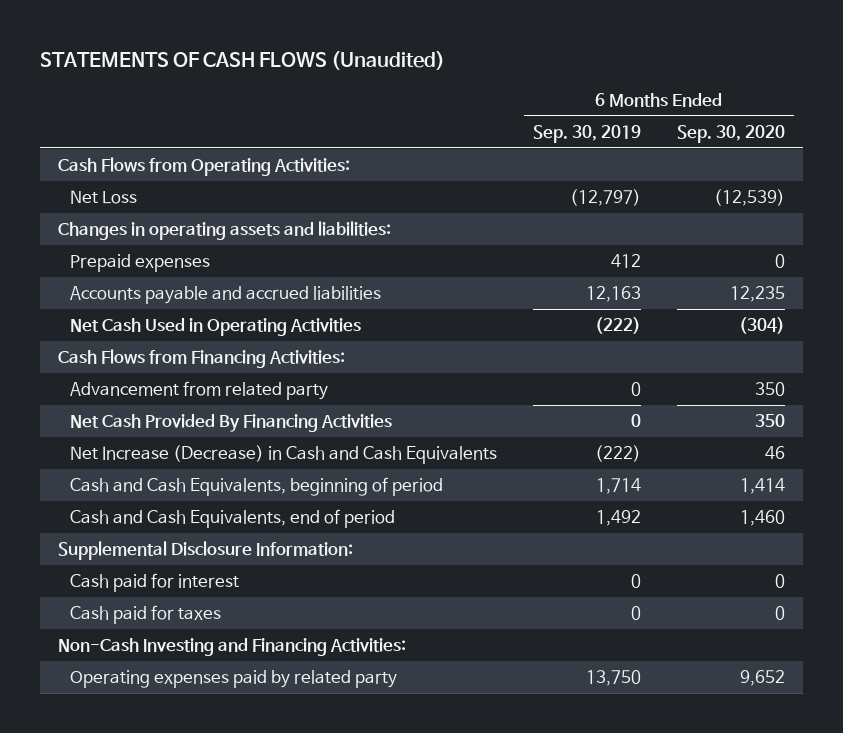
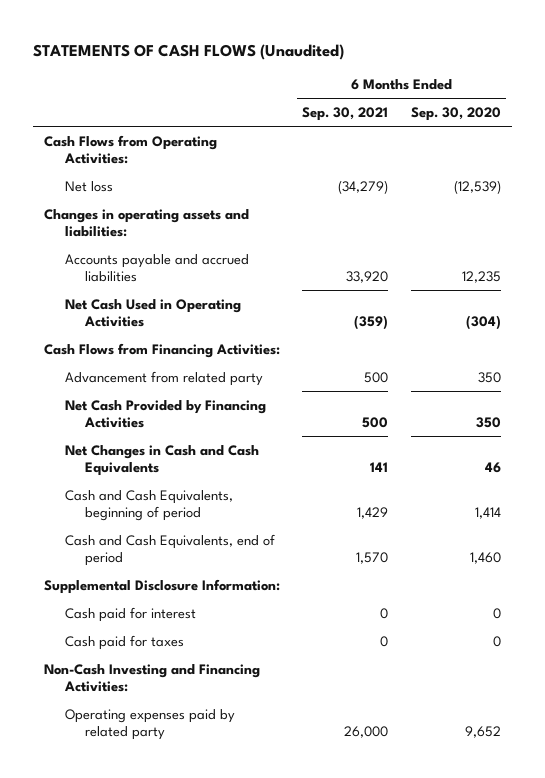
[533,124,642,143] Sep. 30, 2019 -> none
none -> [302,107,389,122] Sep. 30, 2021
[70,190,138,205] Net Loss -> [64,180,113,192] Net loss
[70,254,211,273] Prepaid expenses -> none
[70,414,393,433] Net Cash Provided By Financing Activities -> [64,399,266,429] Net Cash Provided by Financing Activities
[70,445,498,465] Net Increase (Decrease) in Cash and Cash Equivalents -> [64,444,259,477] Net Changes in Cash and Cash Equivalents

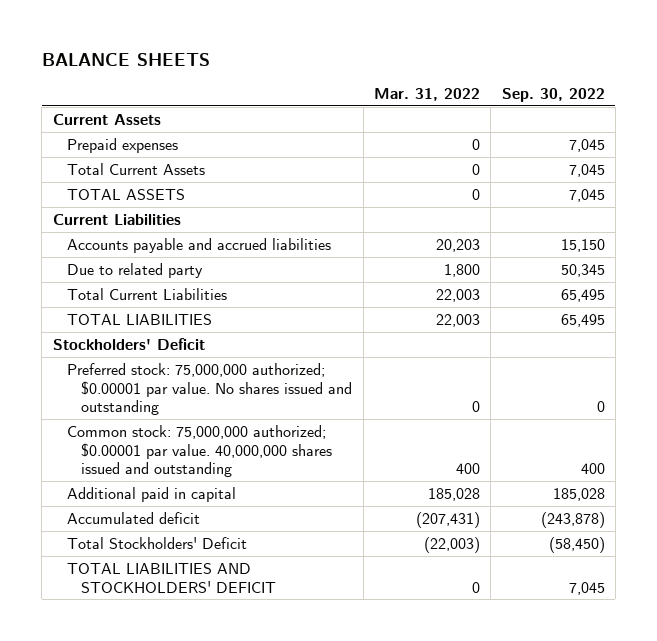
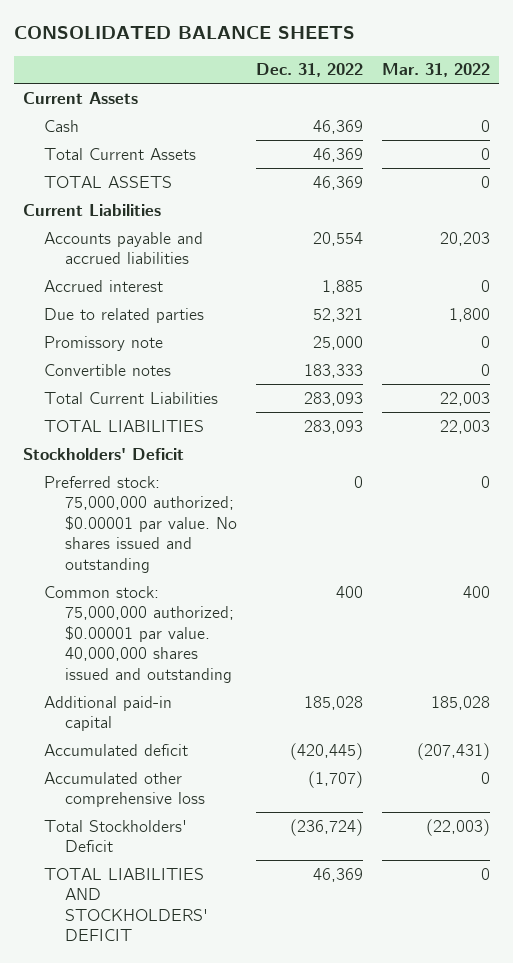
[41,52,210,66] BALANCE SHEETS -> [13,26,355,40] CONSOLIDATED BALANCE SHEETS
[501,87,605,102] Sep. 30, 2022 -> none
none -> [256,63,364,78] Dec. 31, 2022
[67,137,179,153] Prepaid expenses -> none
none -> [44,119,80,132] Cash
none -> [44,279,164,292] Accrued interest
[67,262,204,278] Due to related party -> [44,307,205,323] Due to related parties
none -> [44,335,164,351] Promissory note
none -> [44,363,172,376] Convertible notes
[67,486,237,502] Additional paid in capital -> [44,695,173,732] Additional paid-in capital
none -> [44,771,206,808] Accumulated other comprehensive loss

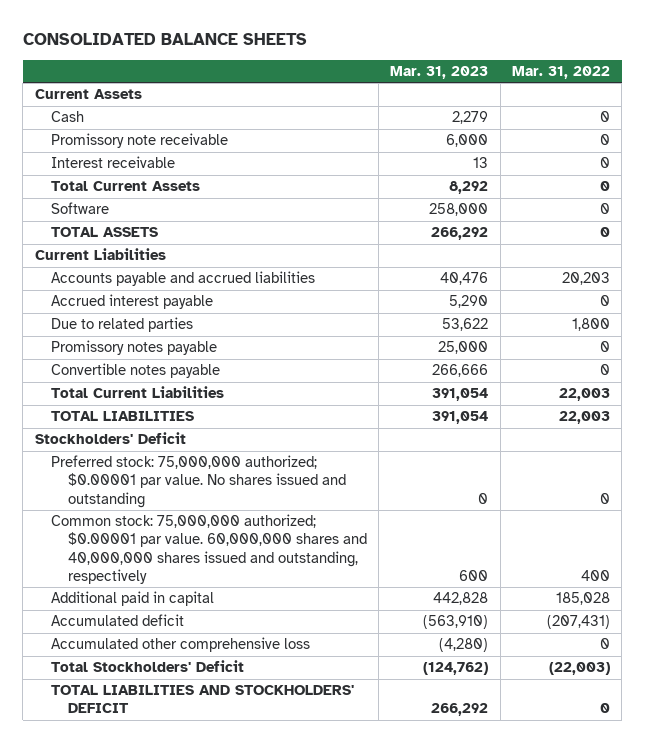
[256,63,364,78] Dec. 31, 2022 -> none
none -> [390,65,489,79] Mar. 31, 2023
none -> [51,133,229,149] Promissory note receivable
none -> [51,156,176,169] Interest receivable
none -> [51,202,110,215] Software
[44,279,164,292] Accrued interest -> [51,294,214,310] Accrued interest payable
[44,335,164,351] Promissory note -> none
none -> [51,340,218,356] Promissory notes payable
[44,363,172,376] Convertible notes -> [51,363,221,379] Convertible notes payable
[44,585,235,683] Common stock: 75,000,000 authorized; $0.00001 par value. 40,000,000 shares issued and outstanding -> [51,514,367,584] Common stock: 75,000,000 authorized; $0.00001 par value. 60,000,000 shares and 40,000,000 shares issued and outstanding, respectively
[44,695,173,732] Additional paid-in capital -> [51,591,215,607] Additional paid in capital

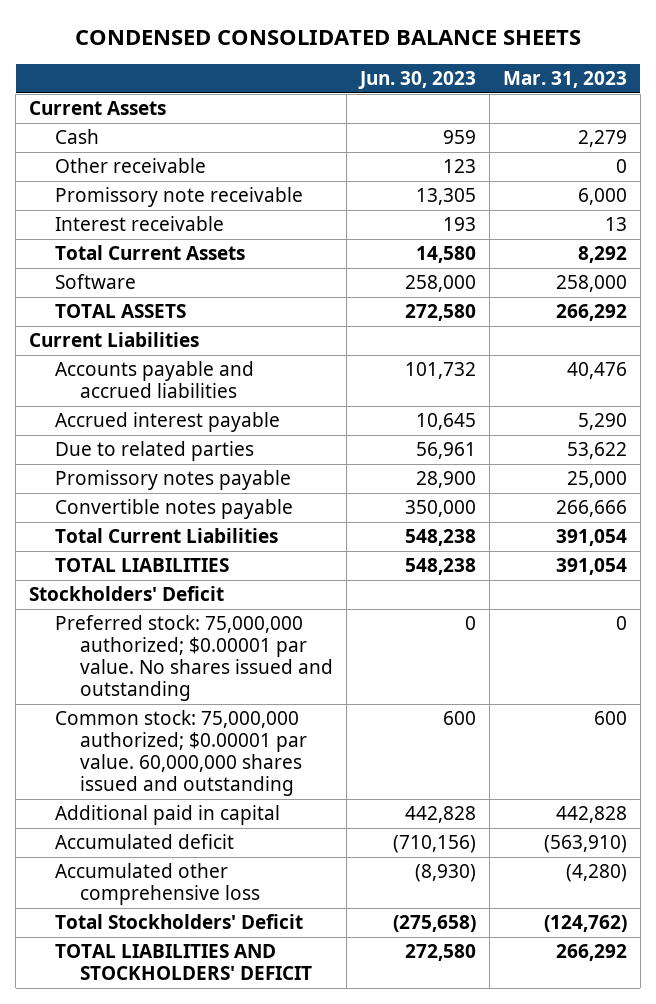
[22,33,307,46] CONSOLIDATED BALANCE SHEETS -> [75,30,582,46] CONDENSED CONSOLIDATED BALANCE SHEETS
[512,65,611,79] Mar. 31, 2022 -> none
none -> [358,71,477,90] Jun. 30, 2023
none -> [54,158,206,174] Other receivable
[51,514,367,584] Common stock: 75,000,000 authorized; $0.00001 par value. 60,000,000 shares and 40,000,000 shares issued and outstanding, respectively -> [54,710,308,797] Common stock: 75,000,000 authorized; $0.00001 par value. 60,000,000 shares issued and outstanding

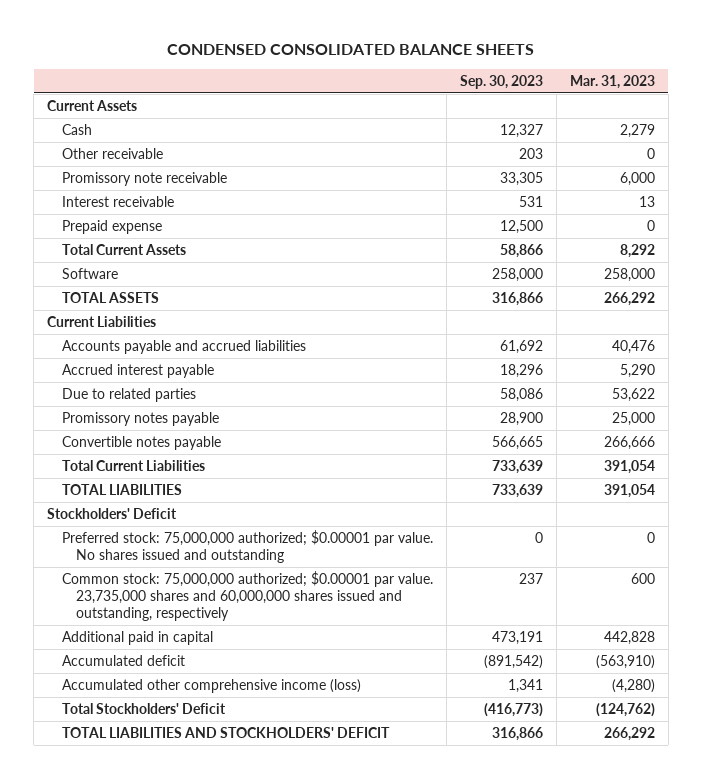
[358,71,477,90] Jun. 30, 2023 -> none
none -> [459,75,543,90] Sep. 30, 2023
none -> [61,219,162,234] Prepaid expense
[54,710,308,797] Common stock: 75,000,000 authorized; $0.00001 par value. 60,000,000 shares issued and outstanding -> [61,570,433,622] Common stock: 75,000,000 authorized; $0.00001 par value. 23,735,000 shares and 60,000,000 shares issued and outstanding, respectively
[54,863,261,906] Accumulated other comprehensive loss -> [61,678,361,693] Accumulated other comprehensive income (loss)

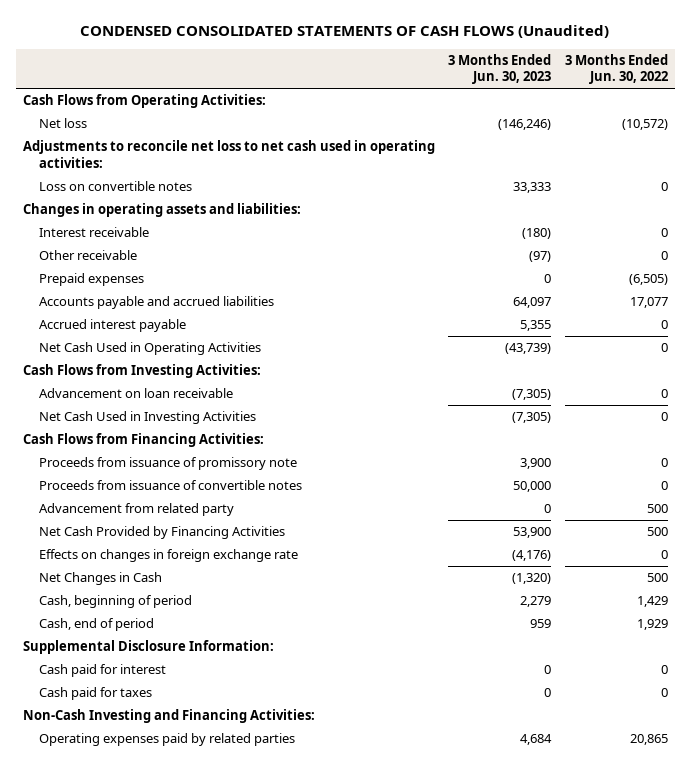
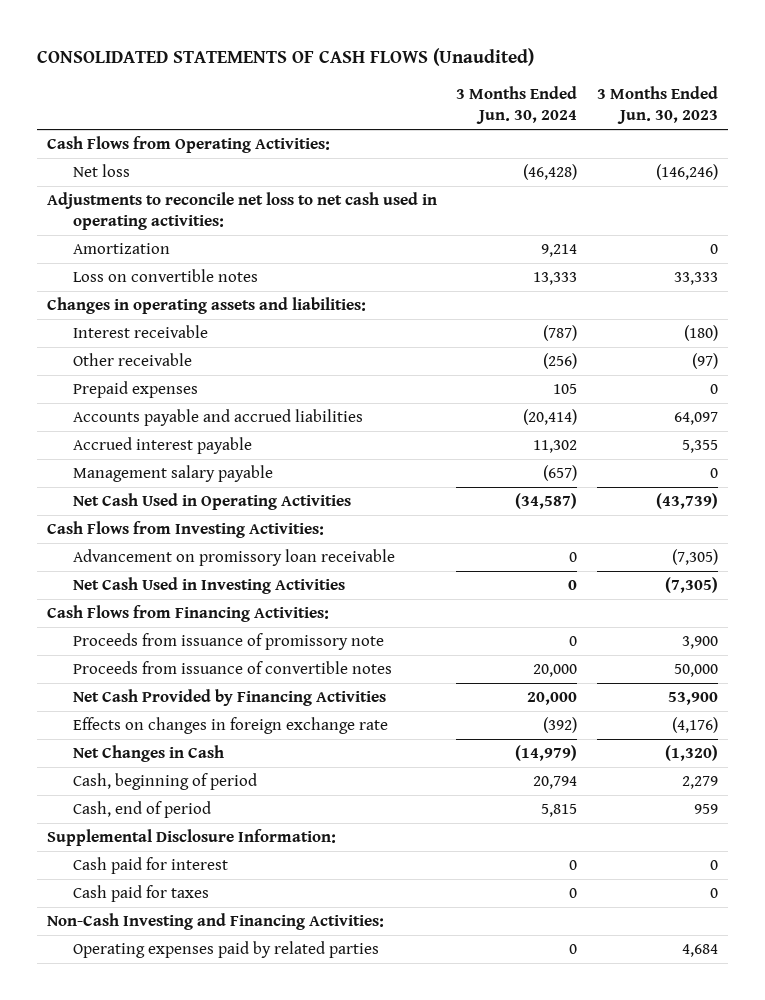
[80,24,610,38] CONDENSED CONSOLIDATED STATEMENTS OF CASH FLOWS (Unaudited) -> [37,48,535,67] CONSOLIDATED STATEMENTS OF CASH FLOWS (Unaudited)
[565,54,669,85] 3 Months Ended Jun. 30, 2022 -> none
none -> [456,86,578,125] 3 Months Ended Jun. 30, 2024
none -> [72,243,170,255] Amortization
none -> [72,465,273,483] Management salary payable
[39,388,234,399] Advancement on loan receivable -> [72,549,395,567] Advancement on promissory loan receivable
[39,503,235,517] Advancement from related party -> none

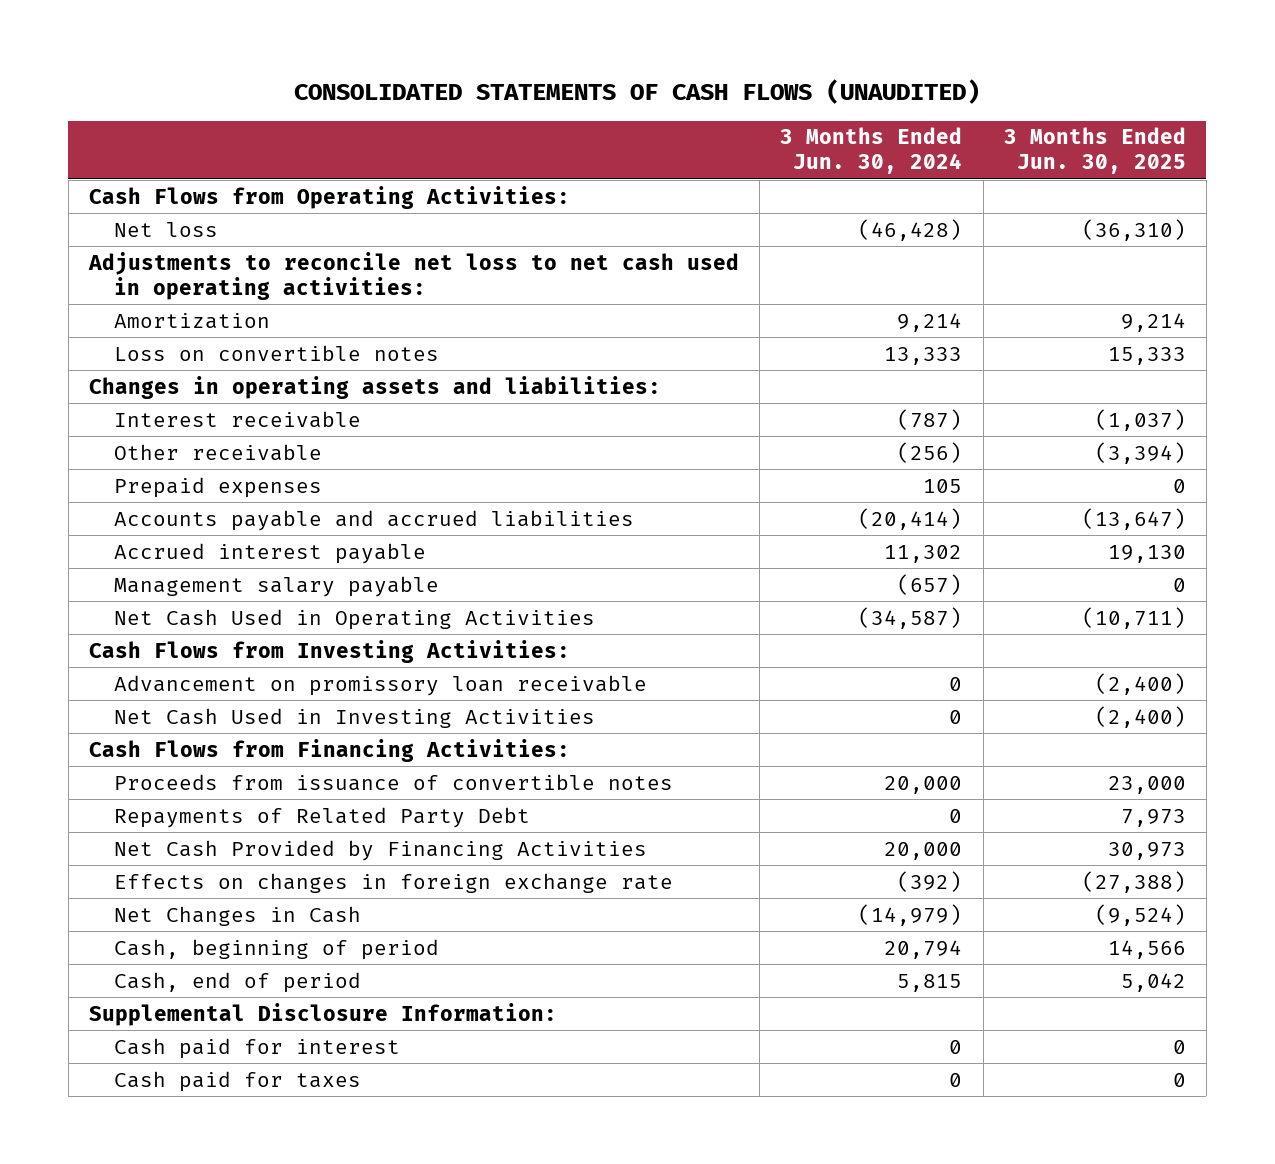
[37,48,535,67] CONSOLIDATED STATEMENTS OF CASH FLOWS (Unaudited) -> [294,79,981,105] CONSOLIDATED STATEMENTS OF CASH FLOWS (UNAUDITED)
[597,86,719,125] 3 Months Ended Jun. 30, 2023 -> none
none -> [1003,127,1186,175] 3 Months Ended Jun. 30, 2025
[72,633,384,651] Proceeds from issuance of promissory note -> none
none -> [113,806,530,828] Repayments of Related Party Debt
[46,913,384,931] Non-Cash Investing and Financing Activities: -> none
[72,941,379,959] Operating expenses paid by related parties -> none

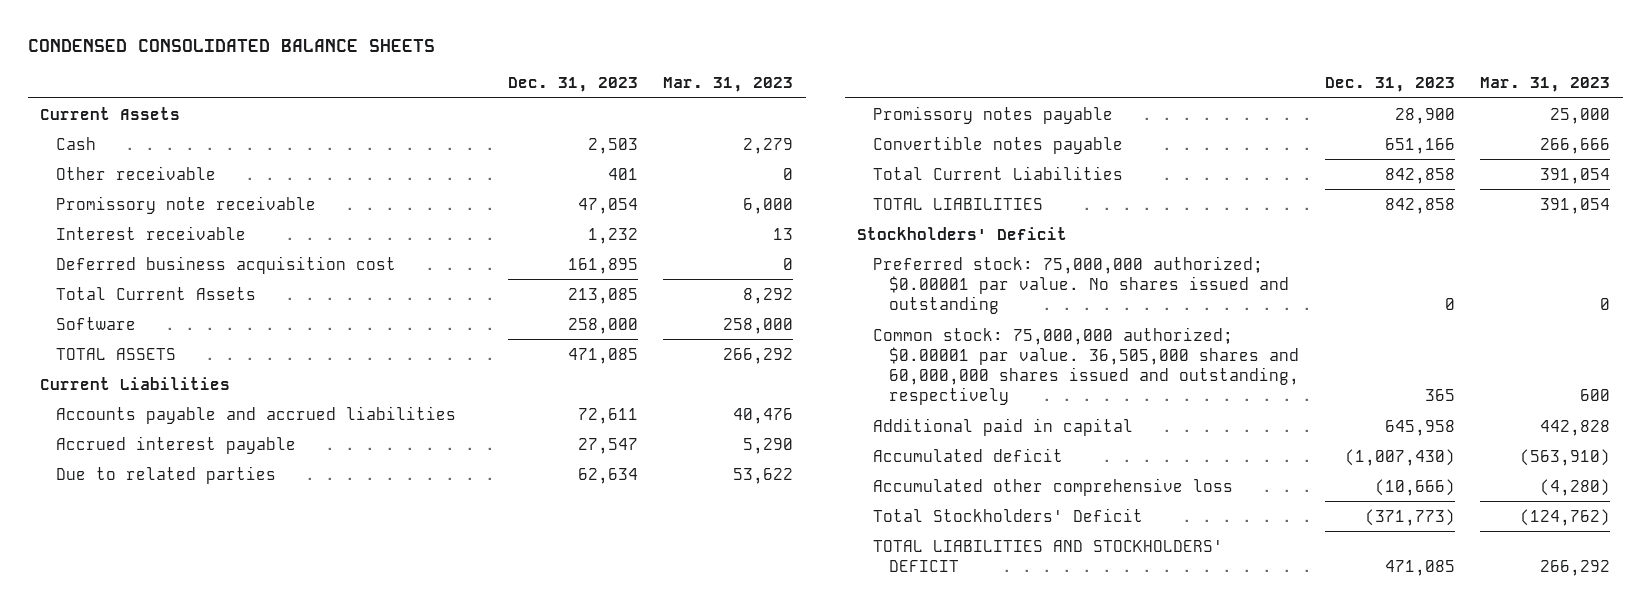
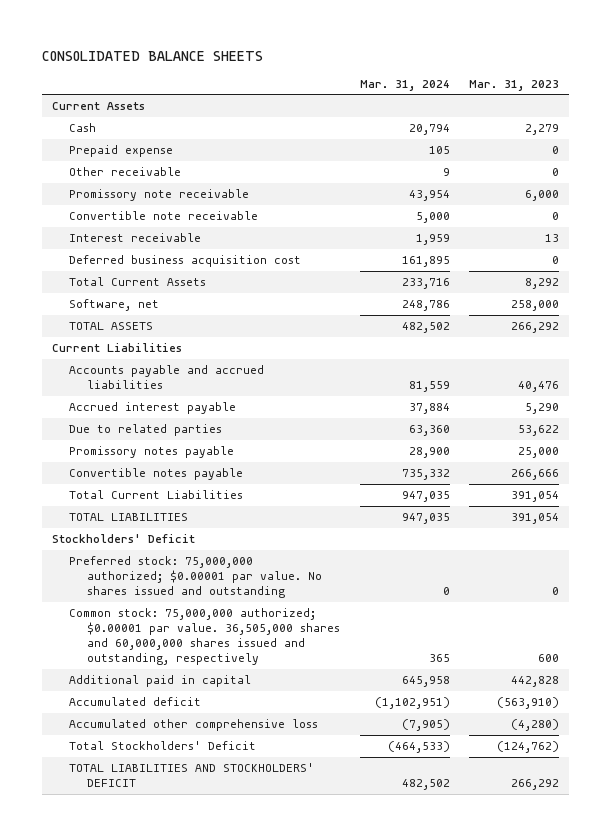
[27,38,435,52] CONDENSED CONSOLIDATED BALANCE SHEETS -> [41,50,263,61] CONSOLIDATED BALANCE SHEETS
[507,77,638,93] Dec. 31, 2023 -> none
none -> [359,79,450,91] Mar. 31, 2024
none -> [69,144,174,157] Prepaid expense
none -> [69,210,259,220] Convertible note receivable
[56,316,137,330] Software -> [69,298,160,311] Software, net

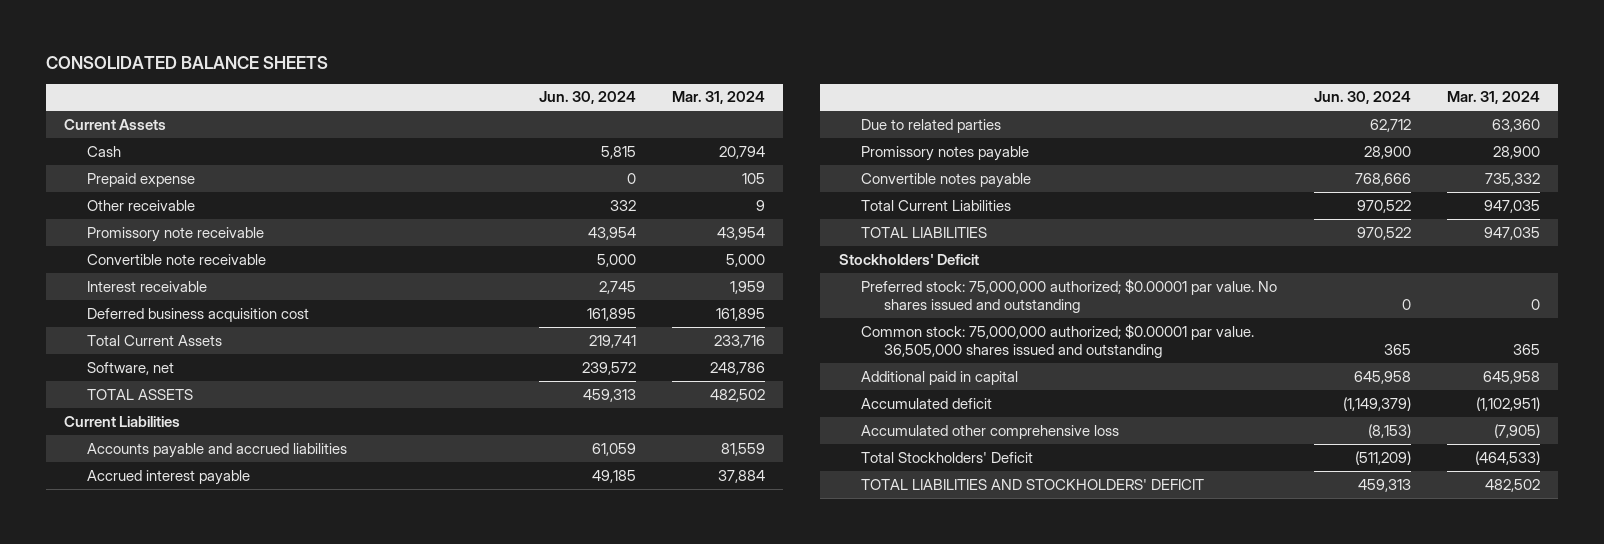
[469,79,560,91] Mar. 31, 2023 -> none
none -> [538,91,636,105] Jun. 30, 2024
[69,607,340,666] Common stock: 75,000,000 authorized; $0.00001 par value. 36,505,000 shares and 60,000,000 shares issued and outstanding, respectively -> [861,323,1255,359] Common stock: 75,000,000 authorized; $0.00001 par value. 36,505,000 shares issued and outstanding

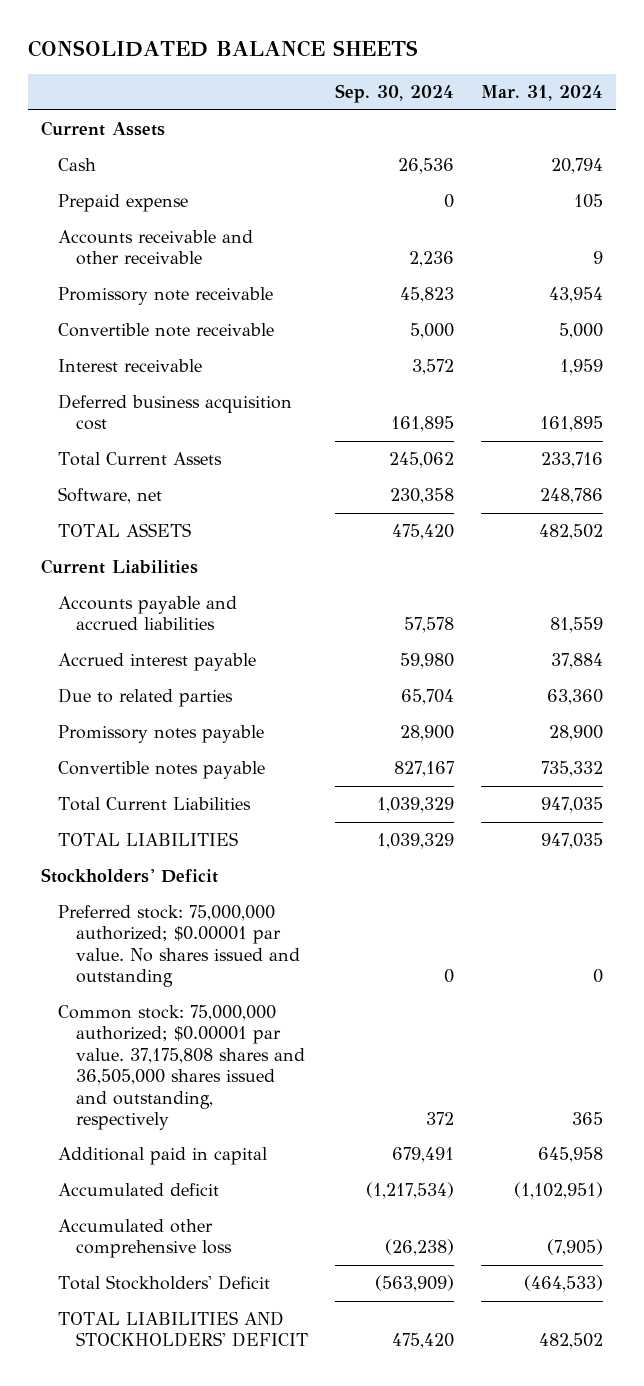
[538,91,636,105] Jun. 30, 2024 -> none
none -> [334,83,454,103] Sep. 30, 2024
[86,199,195,211] Other receivable -> [58,230,254,266] Accounts receivable and other receivable
[861,323,1255,359] Common stock: 75,000,000 authorized; $0.00001 par value. 36,505,000 shares issued and outstanding -> [58,1005,305,1130] Common stock: 75,000,000 authorized; $0.00001 par value. 37,175,808 shares and 36,505,000 shares issued and outstanding, respectively

